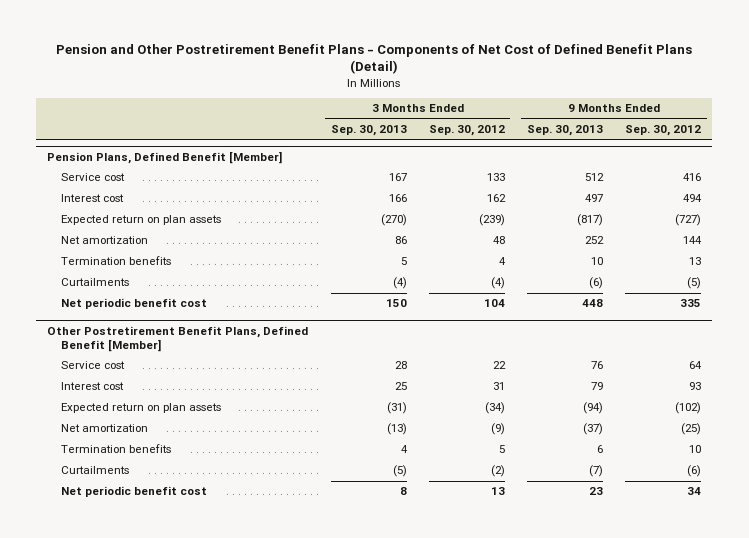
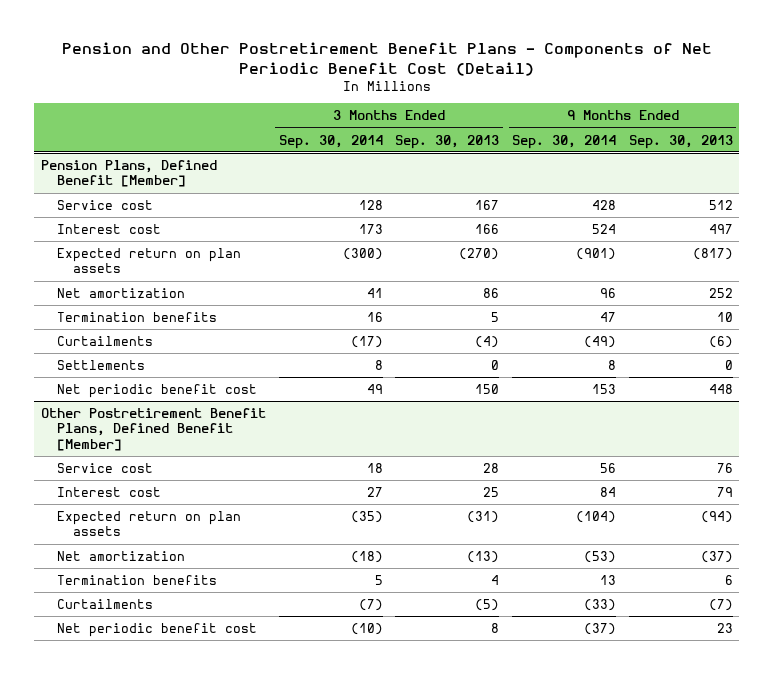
[56,43,693,75] Pension and Other Postretirement Benefit Plans - Components of Net Cost of Defined Benefit Plans (Detail) -> [61,42,712,76] Pension and Other Postretirement Benefit Plans - Components of Net Periodic Benefit Cost (Detail)
[428,125,505,137] Sep. 30, 2012 -> none
[625,125,702,137] Sep. 30, 2012 -> none
none -> [278,134,383,149] Sep. 30, 2014
none -> [512,134,617,149] Sep. 30, 2014
none -> [56,359,145,370] Settlements

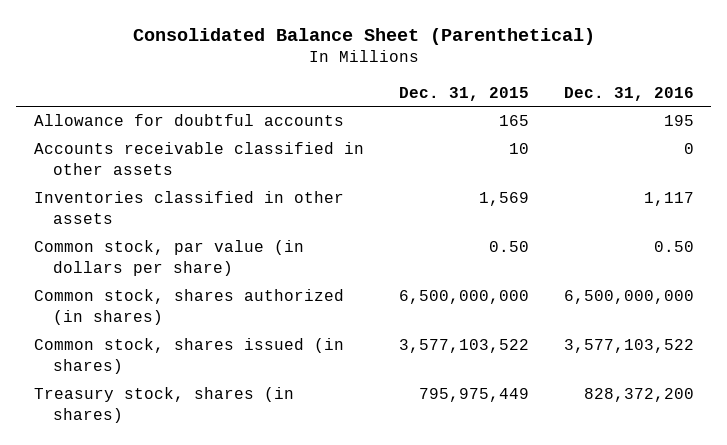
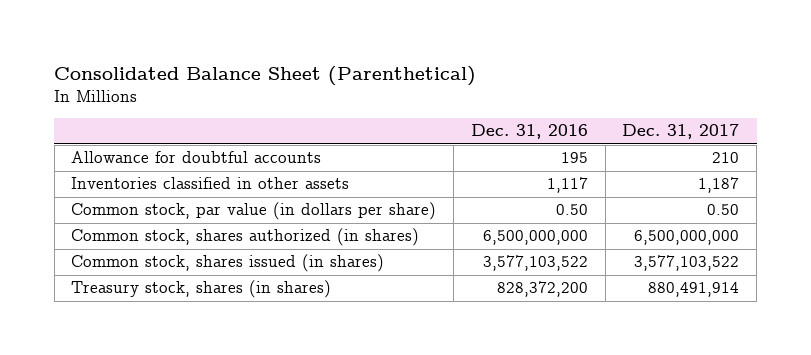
[398,86,529,101] Dec. 31, 2015 -> none
none -> [622,124,740,140] Dec. 31, 2017
[33,142,364,175] Accounts receivable classified in other assets -> none

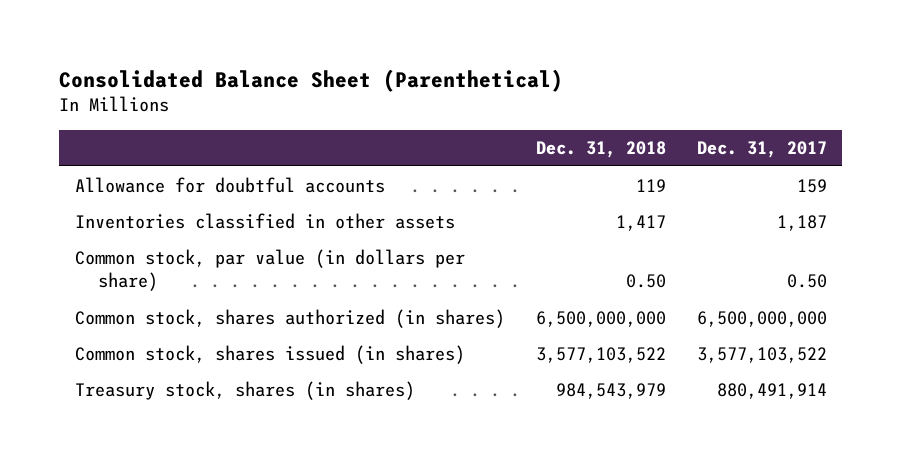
[470,124,588,140] Dec. 31, 2016 -> none
none -> [535,141,666,159] Dec. 31, 2018
[712,152,740,164] 210 -> [796,178,827,193] 159

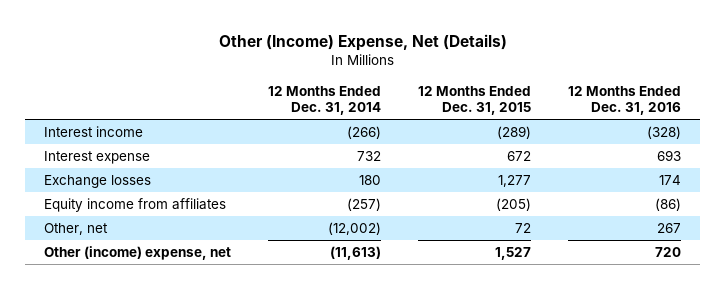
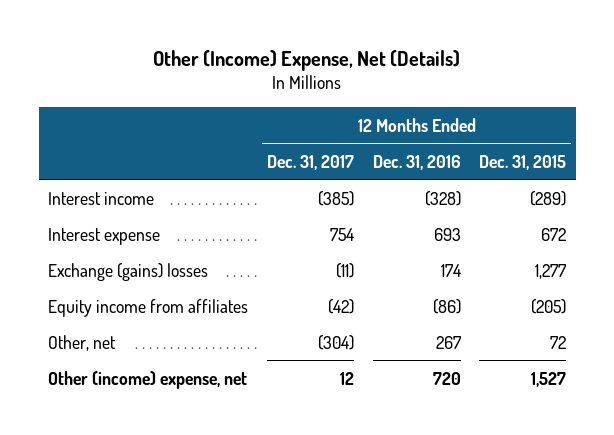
[268,85,382,116] 12 Months Ended Dec. 31, 2014 -> none
none -> [266,154,354,170] Dec. 31, 2017
[44,175,152,189] Exchange losses -> [48,262,209,281] Exchange (gains) losses

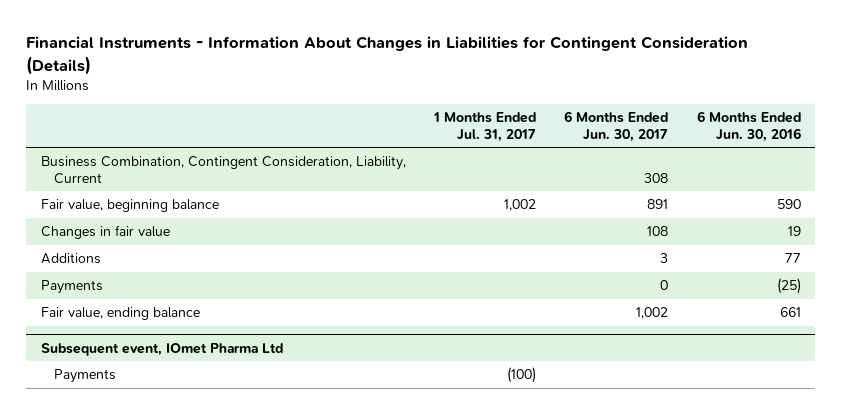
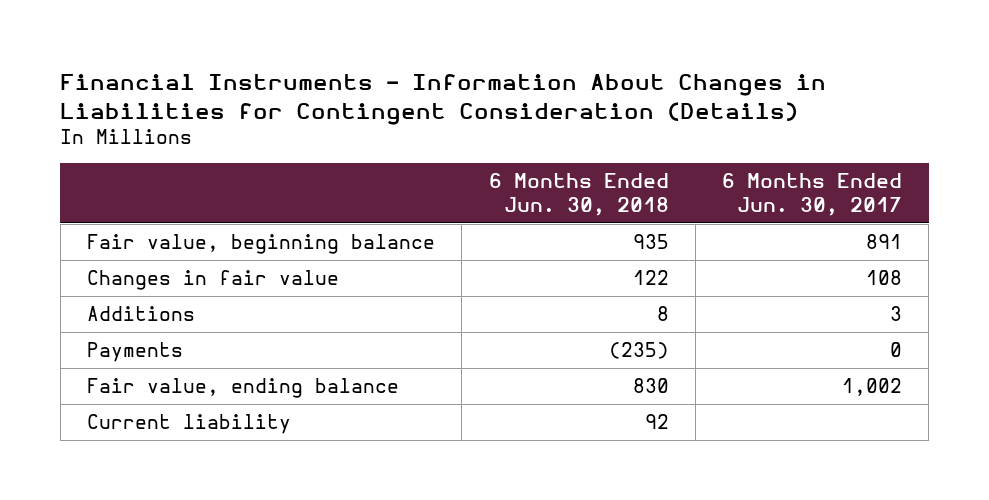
[432,112,536,142] 1 Months Ended Jul. 31, 2017 -> none
[696,111,801,142] 6 Months Ended Jun. 30, 2016 -> none
none -> [488,173,669,217] 6 Months Ended Jun. 30, 2018
[40,156,406,184] Business Combination, Contingent Consideration, Liability, Current -> none
[40,342,283,356] Subsequent event, IOmet Pharma Ltd -> none
[53,369,116,384] Payments -> none
none -> [87,414,292,435] Current liability

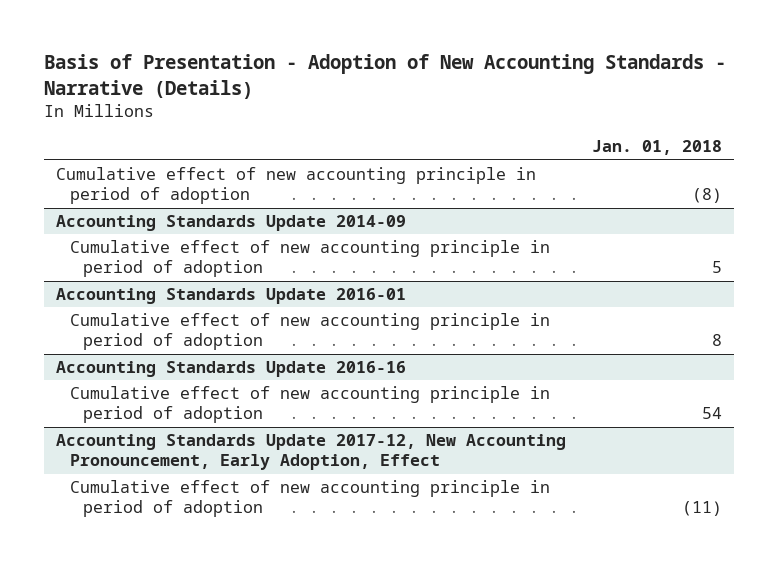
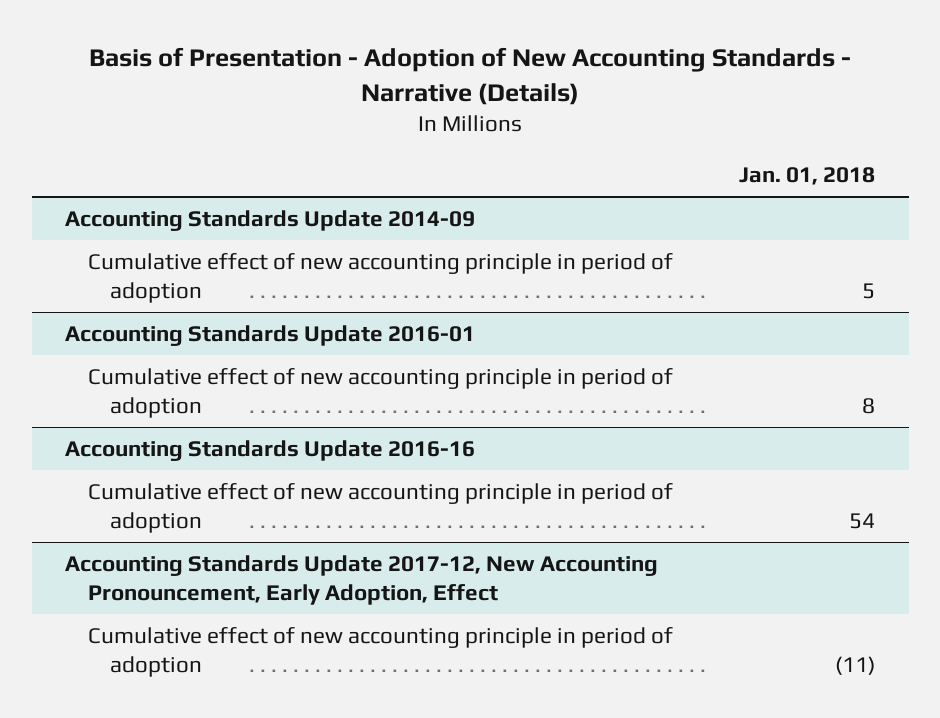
[56,167,537,205] Cumulative effect of new accounting principle in period of adoption -> none

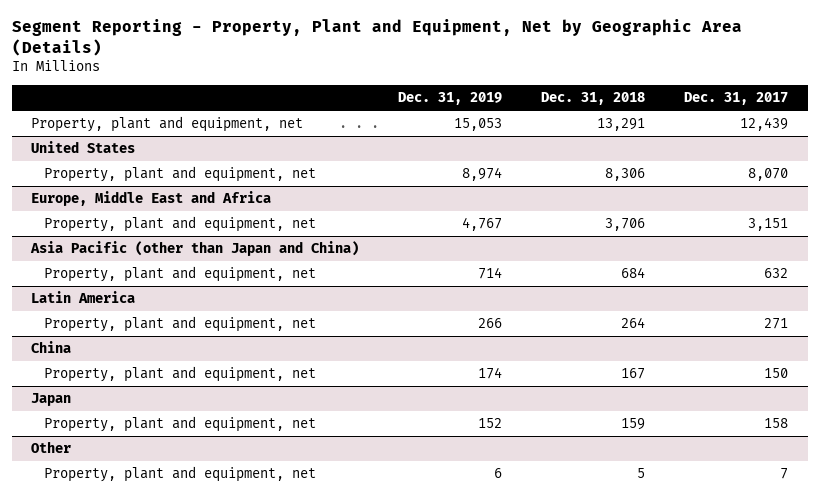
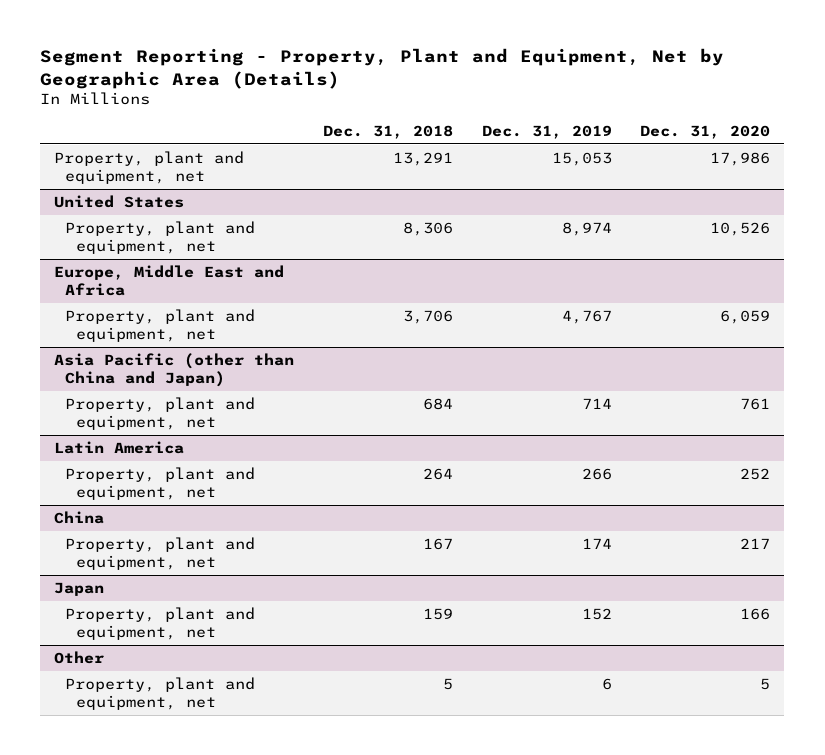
[684,92,789,106] Dec. 31, 2017 -> none
none -> [640,125,771,140] Dec. 31, 2020
[30,241,360,257] Asia Pacific (other than Japan and China) -> [54,352,295,387] Asia Pacific (other than China and Japan)

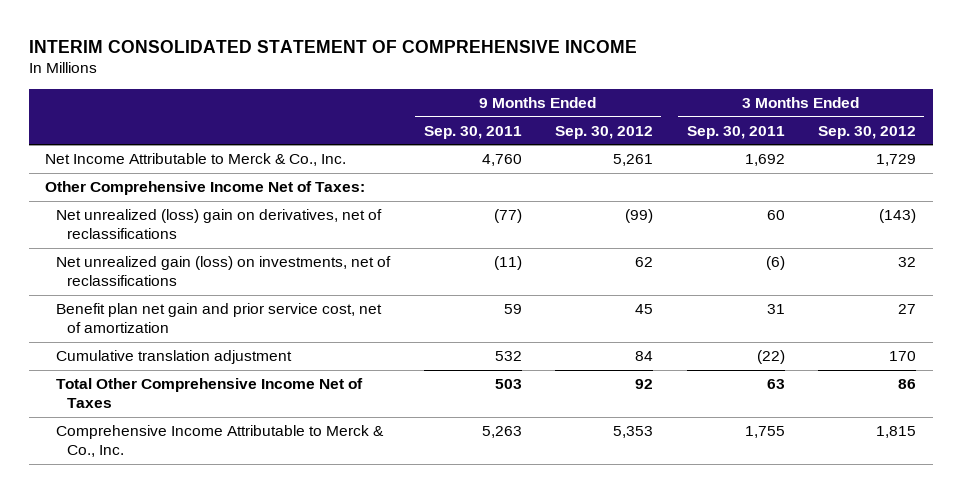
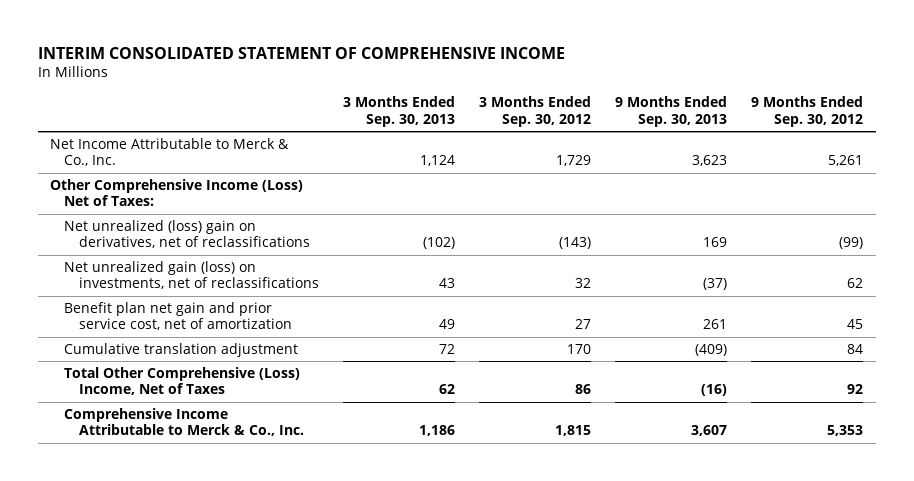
[423,125,522,139] Sep. 30, 2011 -> none
[686,125,785,139] Sep. 30, 2011 -> none
none -> [342,96,455,127] 3 Months Ended Sep. 30, 2013
none -> [615,96,728,127] 9 Months Ended Sep. 30, 2013
[45,181,366,196] Other Comprehensive Income Net of Taxes: -> [50,178,304,207] Other Comprehensive Income (Loss) Net of Taxes:
[56,378,364,409] Total Other Comprehensive Income Net of Taxes -> [64,366,301,396] Total Other Comprehensive (Loss) Income, Net of Taxes

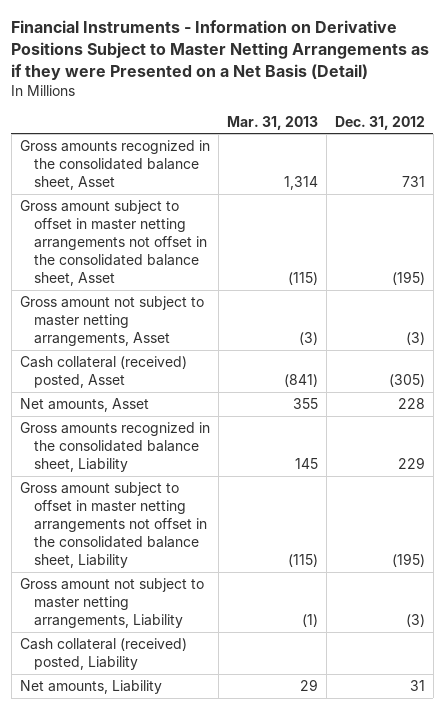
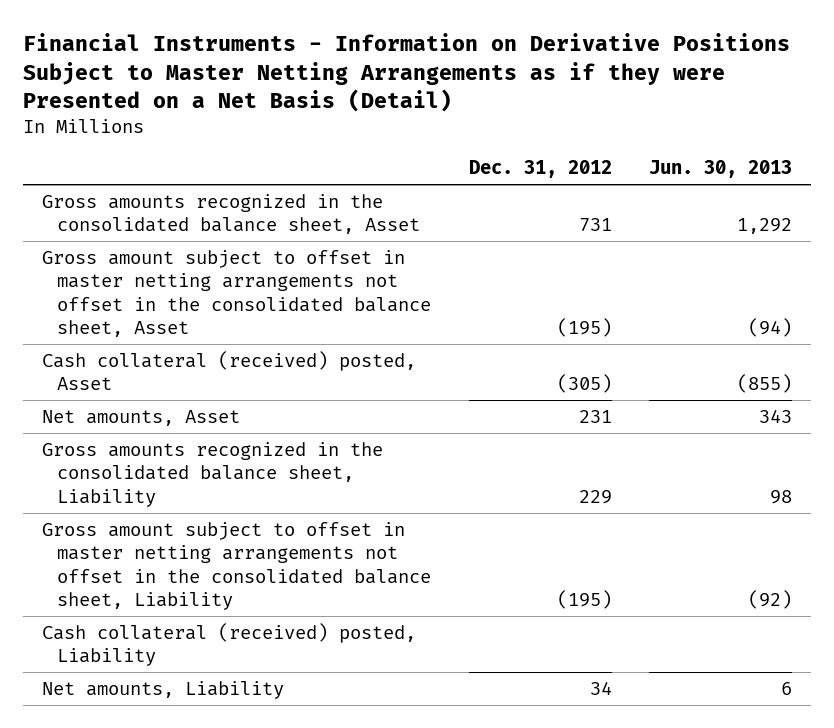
[226,115,318,130] Mar. 31, 2013 -> none
none -> [649,160,793,179] Jun. 30, 2013
[19,295,204,347] Gross amount not subject to master netting arrangements, Asset -> none
[397,397,425,409] 228 -> [578,409,612,423] 231
[19,577,204,629] Gross amount not subject to master netting arrangements, Liability -> none
[409,679,425,691] 31 -> [589,680,612,695] 34

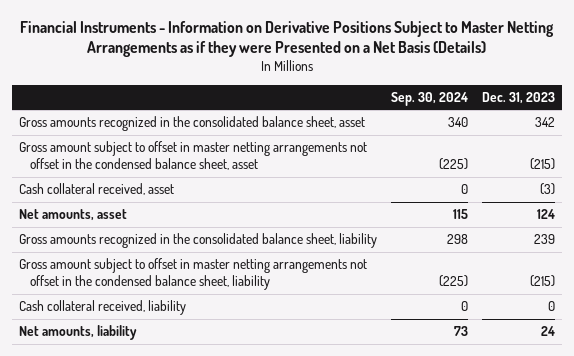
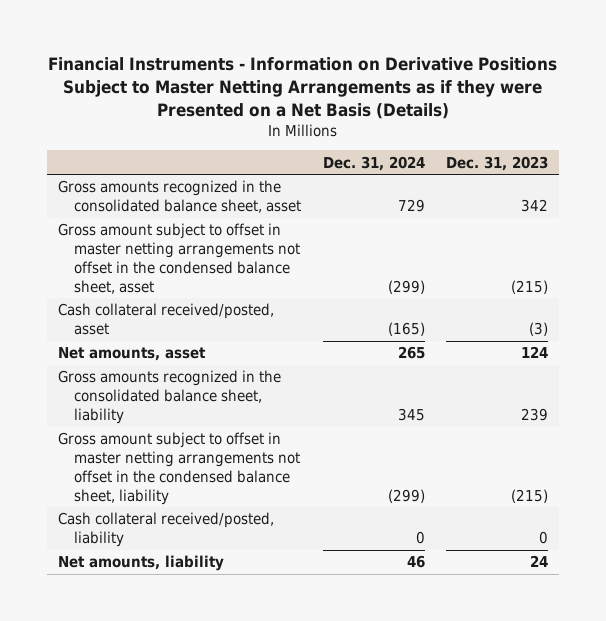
[391,91,469,106] Sep. 30, 2024 -> none
none -> [322,155,425,171] Dec. 31, 2024
[19,183,175,196] Cash collateral received, asset -> [57,303,274,336] Cash collateral received/posted, asset
[19,300,187,316] Cash collateral received, liability -> [57,512,274,548] Cash collateral received/posted, liability

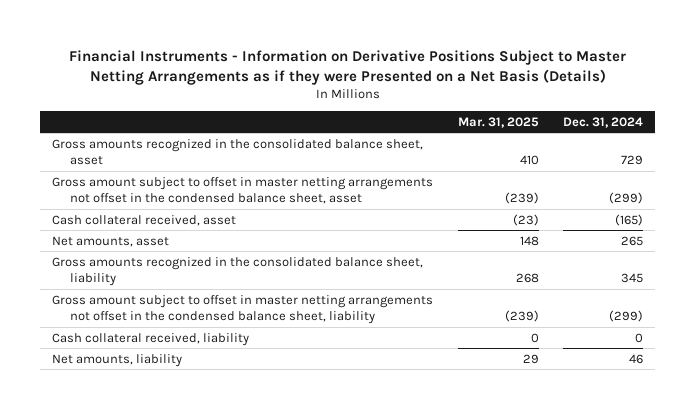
[446,155,549,171] Dec. 31, 2023 -> none
none -> [457,116,539,128] Mar. 31, 2025
[57,303,274,336] Cash collateral received/posted, asset -> [52,214,237,226] Cash collateral received, asset
[57,512,274,548] Cash collateral received/posted, liability -> [52,332,250,346] Cash collateral received, liability

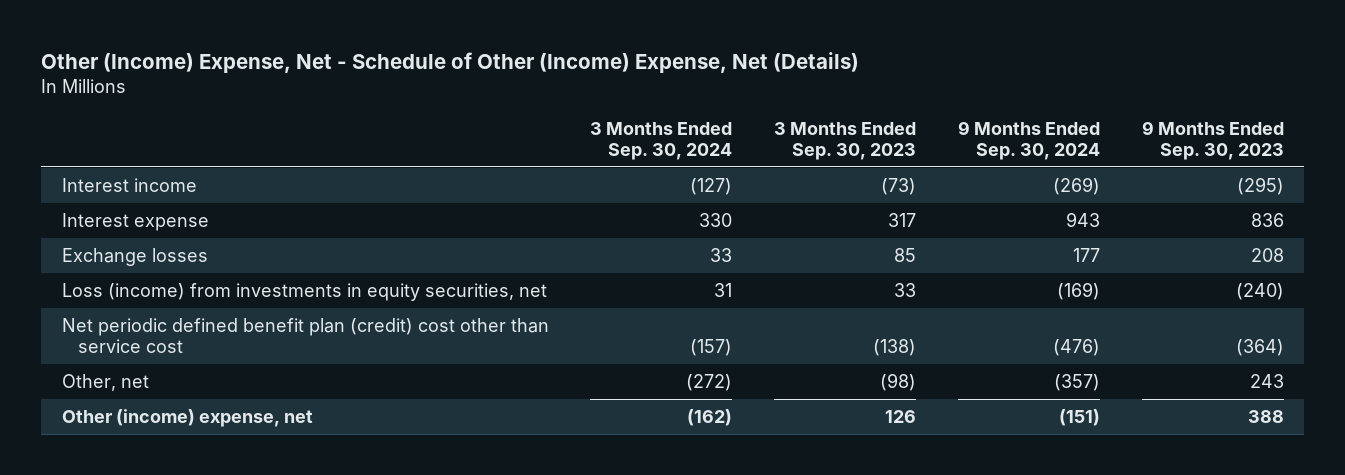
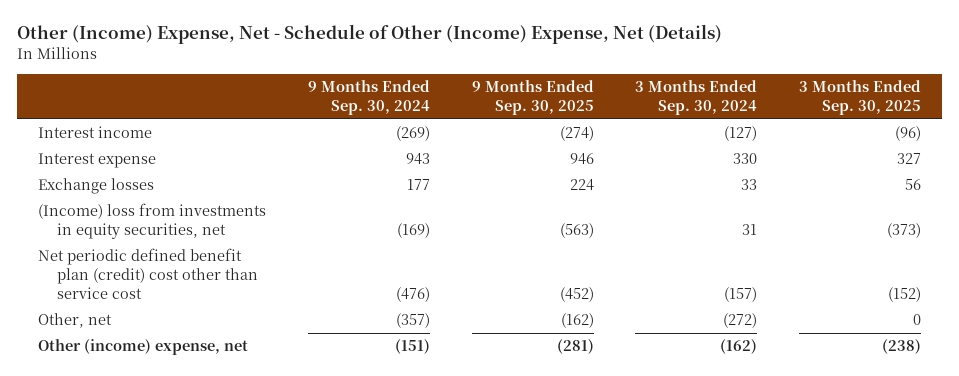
[774,121,917,160] 3 Months Ended Sep. 30, 2023 -> none
[1141,120,1284,160] 9 Months Ended Sep. 30, 2023 -> none
none -> [471,80,594,116] 9 Months Ended Sep. 30, 2025
none -> [799,80,922,116] 3 Months Ended Sep. 30, 2025
[61,282,547,301] Loss (income) from investments in equity securities, net -> [37,203,266,240] (Income) loss from investments in equity securities, net

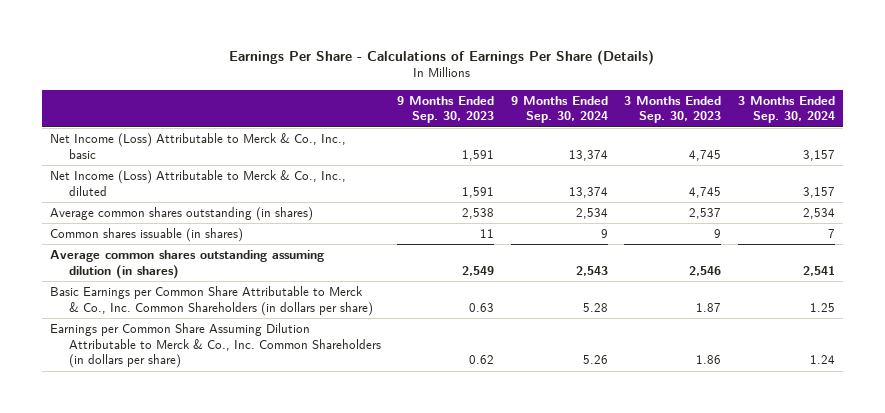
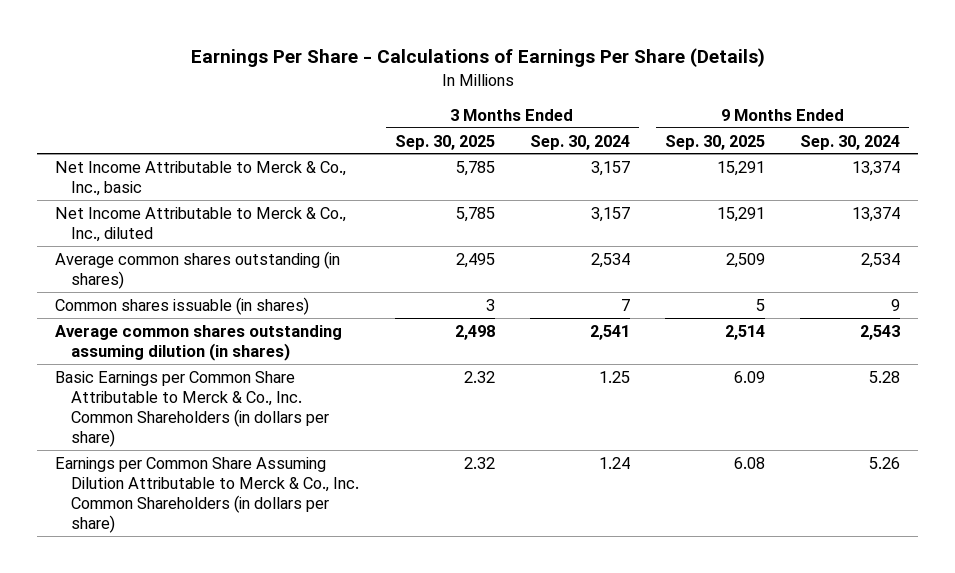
[397,95,495,124] 9 Months Ended Sep. 30, 2023 -> none
[624,95,722,124] 3 Months Ended Sep. 30, 2023 -> none
none -> [394,134,495,150] Sep. 30, 2025
none -> [665,134,766,150] Sep. 30, 2025
[49,133,346,159] Net Income (Loss) Attributable to Merck & Co., Inc., basic -> [54,160,346,196] Net Income Attributable to Merck & Co., Inc., basic
[49,170,346,196] Net Income (Loss) Attributable to Merck & Co., Inc., diluted -> [54,206,346,242] Net Income Attributable to Merck & Co., Inc., diluted

